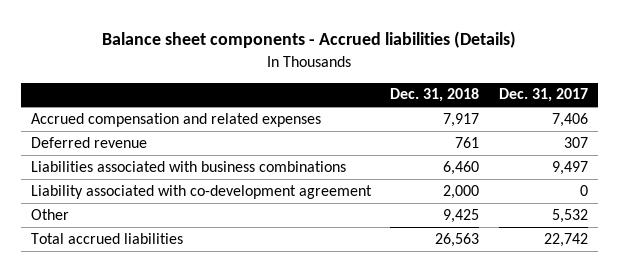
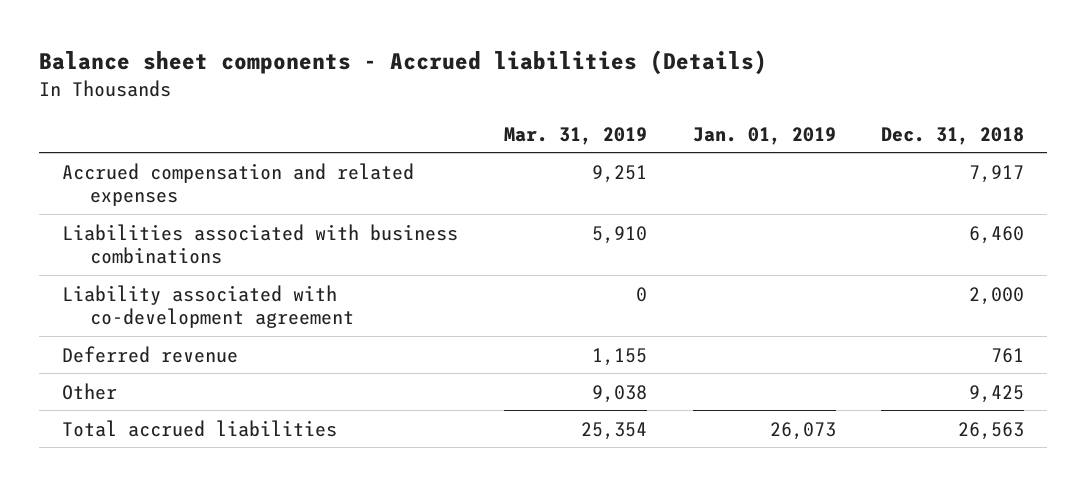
[499,88,589,103] Dec. 31, 2017 -> none
none -> [503,126,647,145] Mar. 31, 2019
none -> [692,126,836,145] Jan. 01, 2019
[30,136,147,148] Deferred revenue -> [62,345,239,363] Deferred revenue

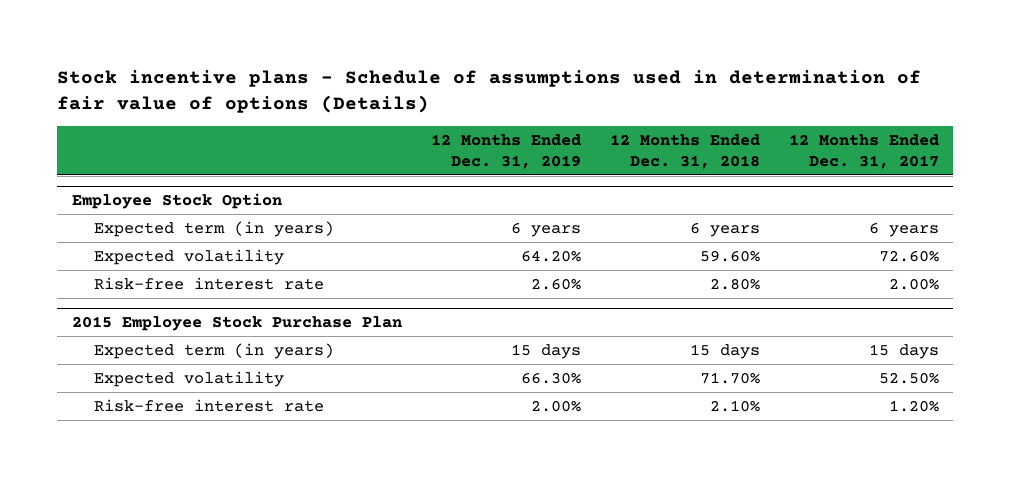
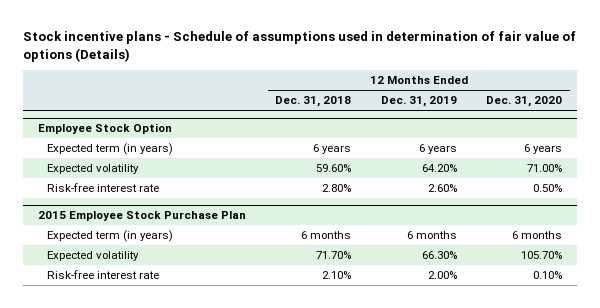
[788,133,939,169] 12 Months Ended Dec. 31, 2017 -> none
none -> [486,96,563,108] Dec. 31, 2020
[510,343,581,359] 15 days -> [406,231,457,240] 6 months
[689,343,760,359] 15 days -> [301,231,352,240] 6 months

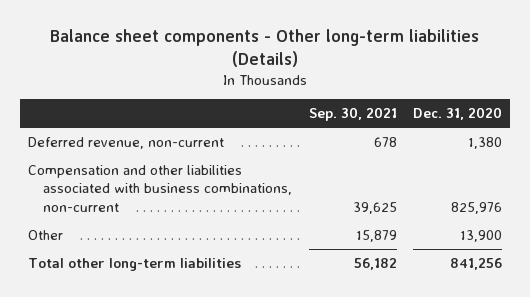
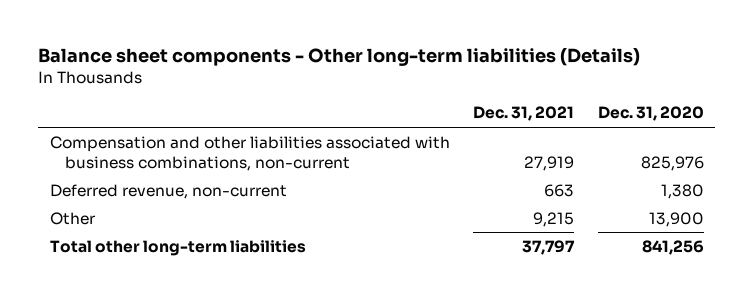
[308,107,397,122] Sep. 30, 2021 -> none
none -> [473,106,575,122] Dec. 31, 2021
[28,136,225,149] Deferred revenue, non-current -> [49,183,287,199] Deferred revenue, non-current

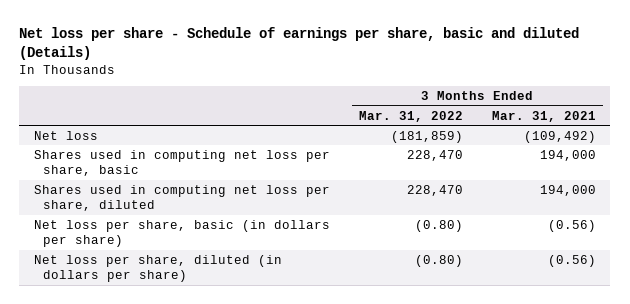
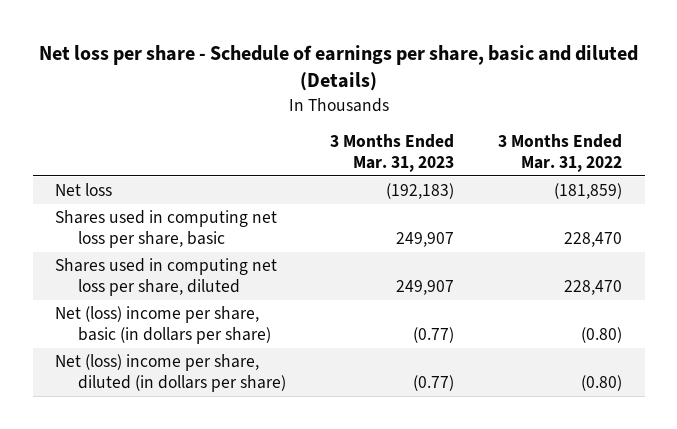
[491,110,596,122] Mar. 31, 2021 -> none
none -> [330,134,455,173] 3 Months Ended Mar. 31, 2023
[33,219,330,248] Net loss per share, basic (in dollars per share) -> [54,306,271,345] Net (loss) income per share, basic (in dollars per share)
[33,254,282,283] Net loss per share, diluted (in dollars per share) -> [54,354,286,393] Net (loss) income per share, diluted (in dollars per share)

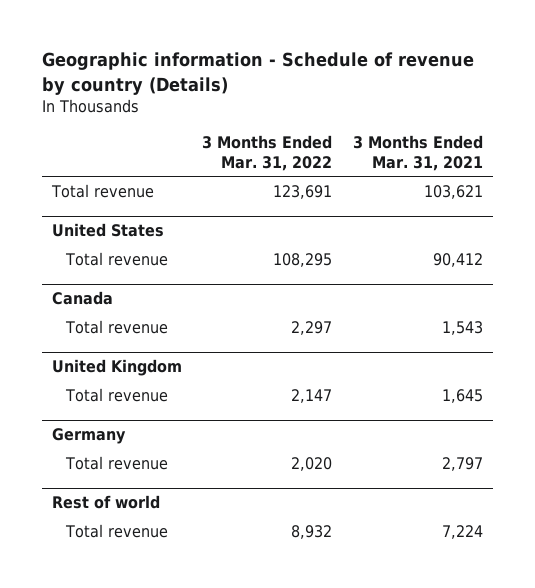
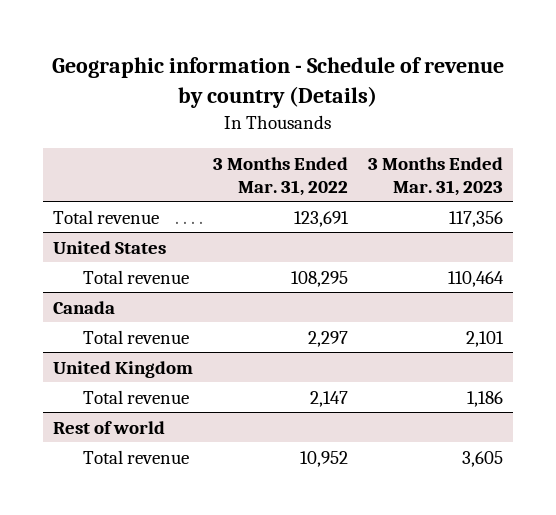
[353,134,484,171] 3 Months Ended Mar. 31, 2021 -> none
none -> [367,156,503,196] 3 Months Ended Mar. 31, 2023
[51,428,126,445] Germany -> none
[64,456,168,471] Total revenue -> none
[291,525,333,540] 8,932 -> [300,450,349,467] 10,952

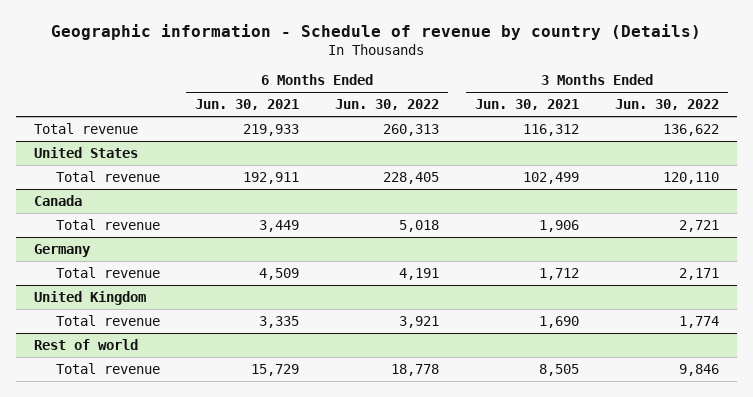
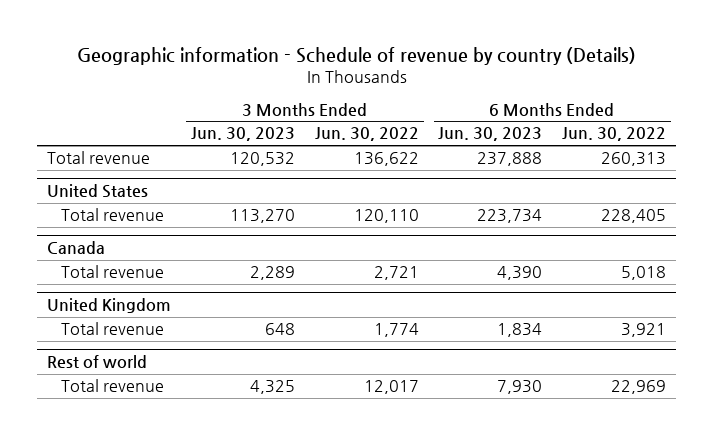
[195,99,300,111] Jun. 30, 2021 -> none
[474,99,579,111] Jun. 30, 2021 -> none
none -> [190,127,295,142] Jun. 30, 2023
none -> [438,127,543,142] Jun. 30, 2023
[34,243,92,257] Germany -> none
[55,266,160,278] Total revenue -> none
[391,363,440,376] 18,778 -> [611,380,667,395] 22,969
[678,363,719,376] 9,846 -> [363,380,419,395] 12,017

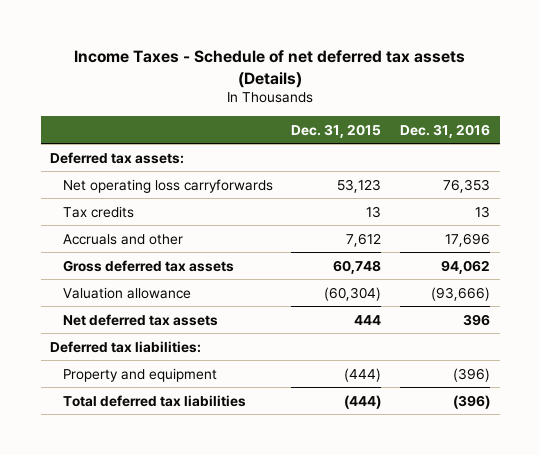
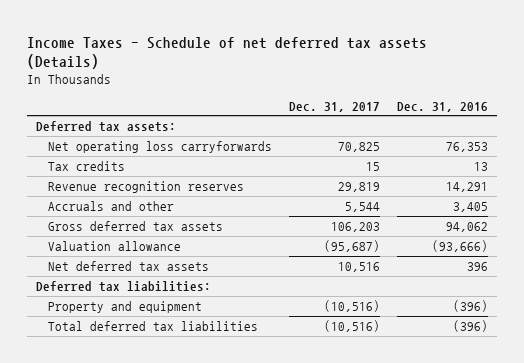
[291,123,382,138] Dec. 31, 2015 -> none
none -> [289,101,381,112] Dec. 31, 2017
none -> [48,180,245,193] Revenue recognition reserves
[445,232,491,247] 17,696 -> [453,201,489,212] 3,405

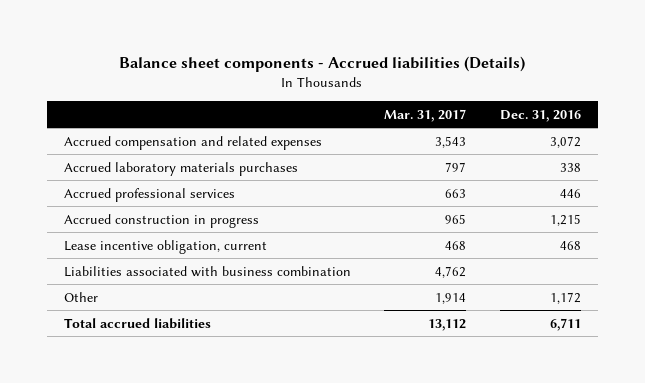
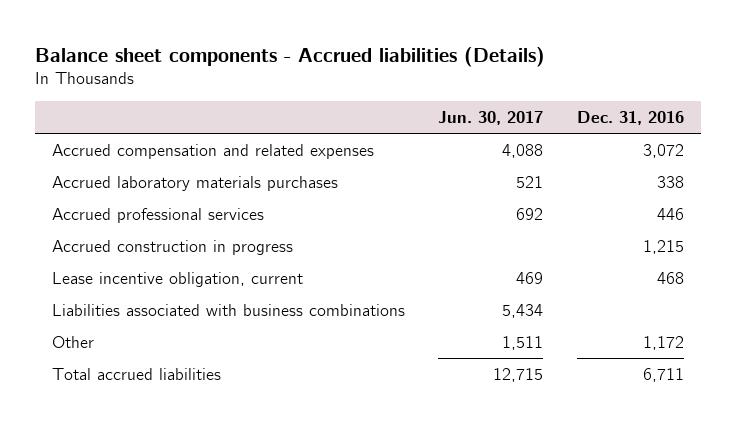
[384,108,467,122] Mar. 31, 2017 -> none
none -> [438,111,544,126] Jun. 30, 2017
[63,265,351,277] Liabilities associated with business combination -> [51,303,405,316] Liabilities associated with business combinations

